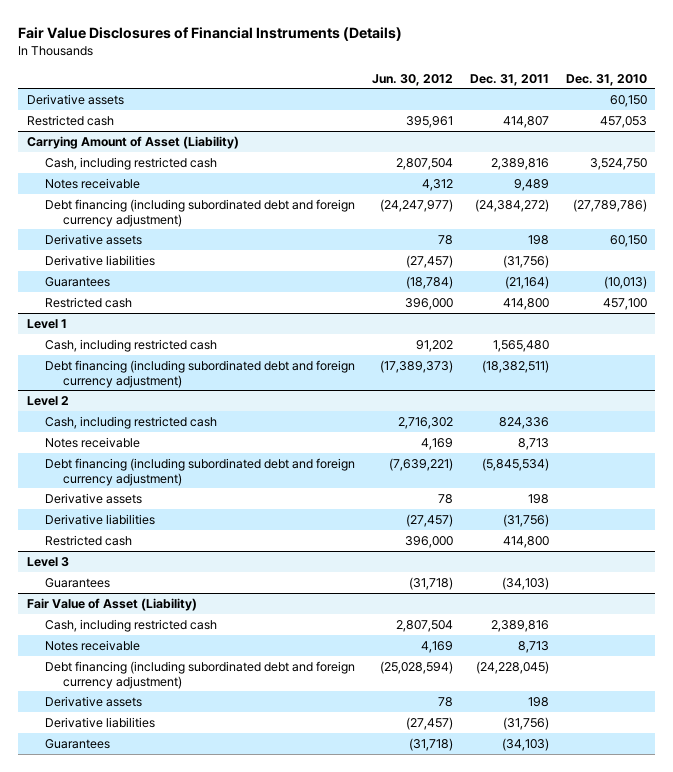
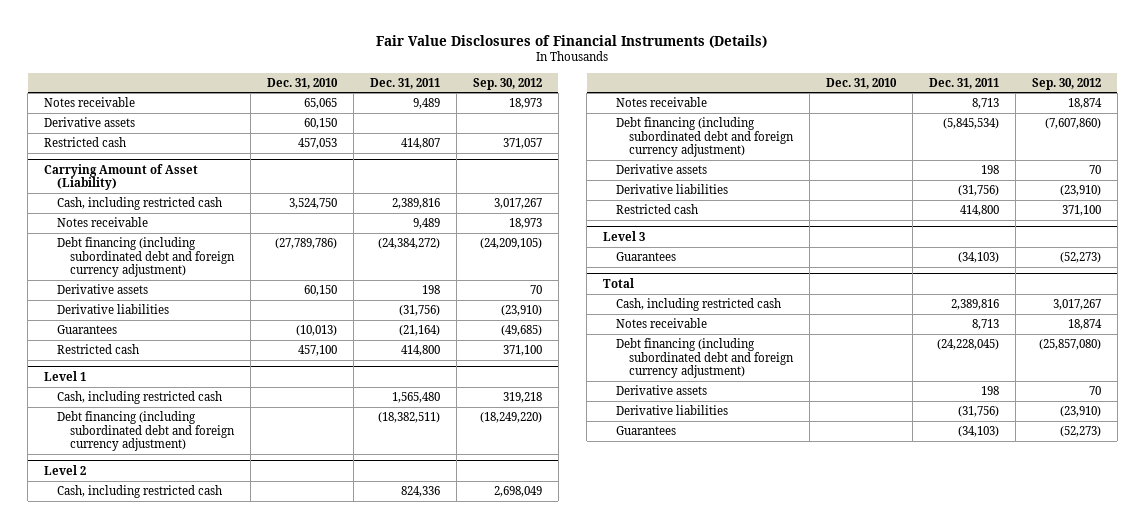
[371,73,453,86] Jun. 30, 2012 -> none
none -> [472,77,542,90] Sep. 30, 2012
none -> [44,97,136,108] Notes receivable
[26,597,197,611] Fair Value of Asset (Liability) -> none
none -> [603,277,635,288] Total

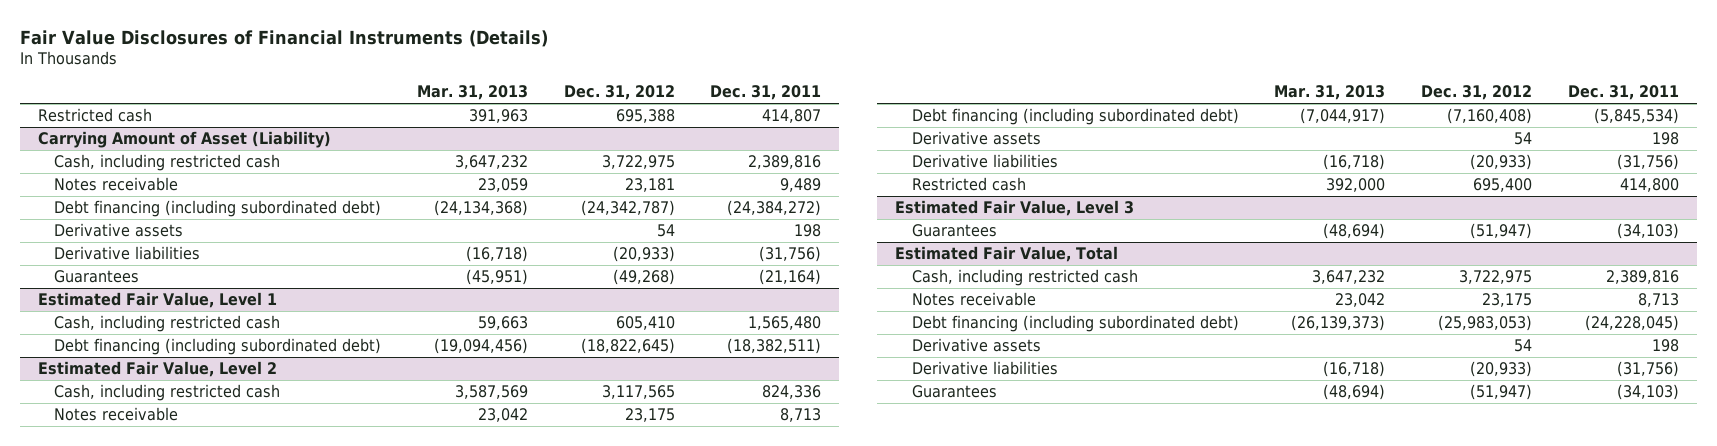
[266,77,338,89] Dec. 31, 2010 -> none
[472,77,542,90] Sep. 30, 2012 -> none
none -> [416,85,528,101] Mar. 31, 2013
none -> [563,85,675,101] Dec. 31, 2012
[44,97,136,108] Notes receivable -> none
[44,117,136,128] Derivative assets -> none
[56,237,235,278] Debt financing (including subordinated debt and foreign currency adjustment) -> [54,200,382,218] Debt financing (including subordinated debt)
[56,344,139,355] Restricted cash -> none
[44,370,87,381] Level 1 -> none
none -> [37,292,277,309] Estimated Fair Value, Level 1
[44,464,87,475] Level 2 -> none
[56,411,235,452] Debt financing (including subordinated debt and foreign currency adjustment) -> [54,338,382,356] Debt financing (including subordinated debt)
none -> [37,361,277,378] Estimated Fair Value, Level 2
[616,117,794,158] Debt financing (including subordinated debt and foreign currency adjustment) -> [911,108,1239,126] Debt financing (including subordinated debt)
[603,230,646,241] Level 3 -> none
none -> [895,200,1135,217] Estimated Fair Value, Level 3
[603,277,635,288] Total -> none
none -> [895,246,1119,263] Estimated Fair Value, Total
[616,338,794,379] Debt financing (including subordinated debt and foreign currency adjustment) -> [911,315,1239,333] Debt financing (including subordinated debt)

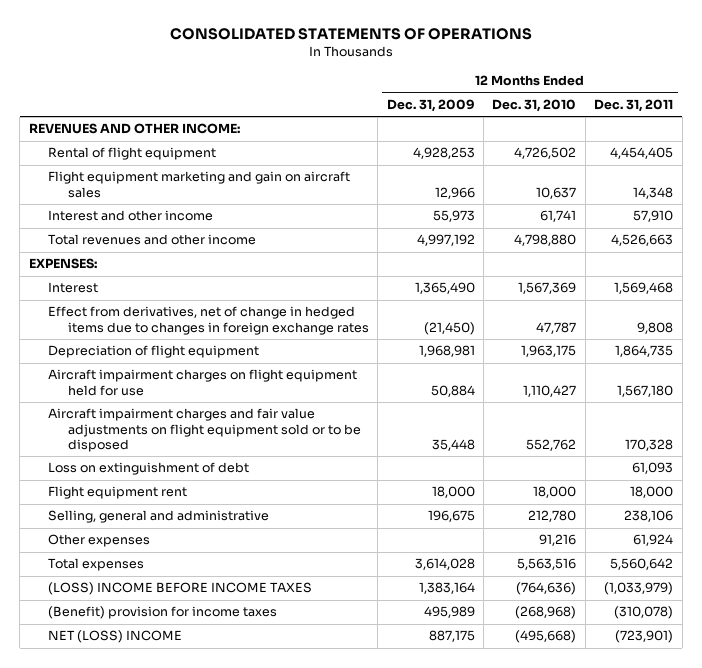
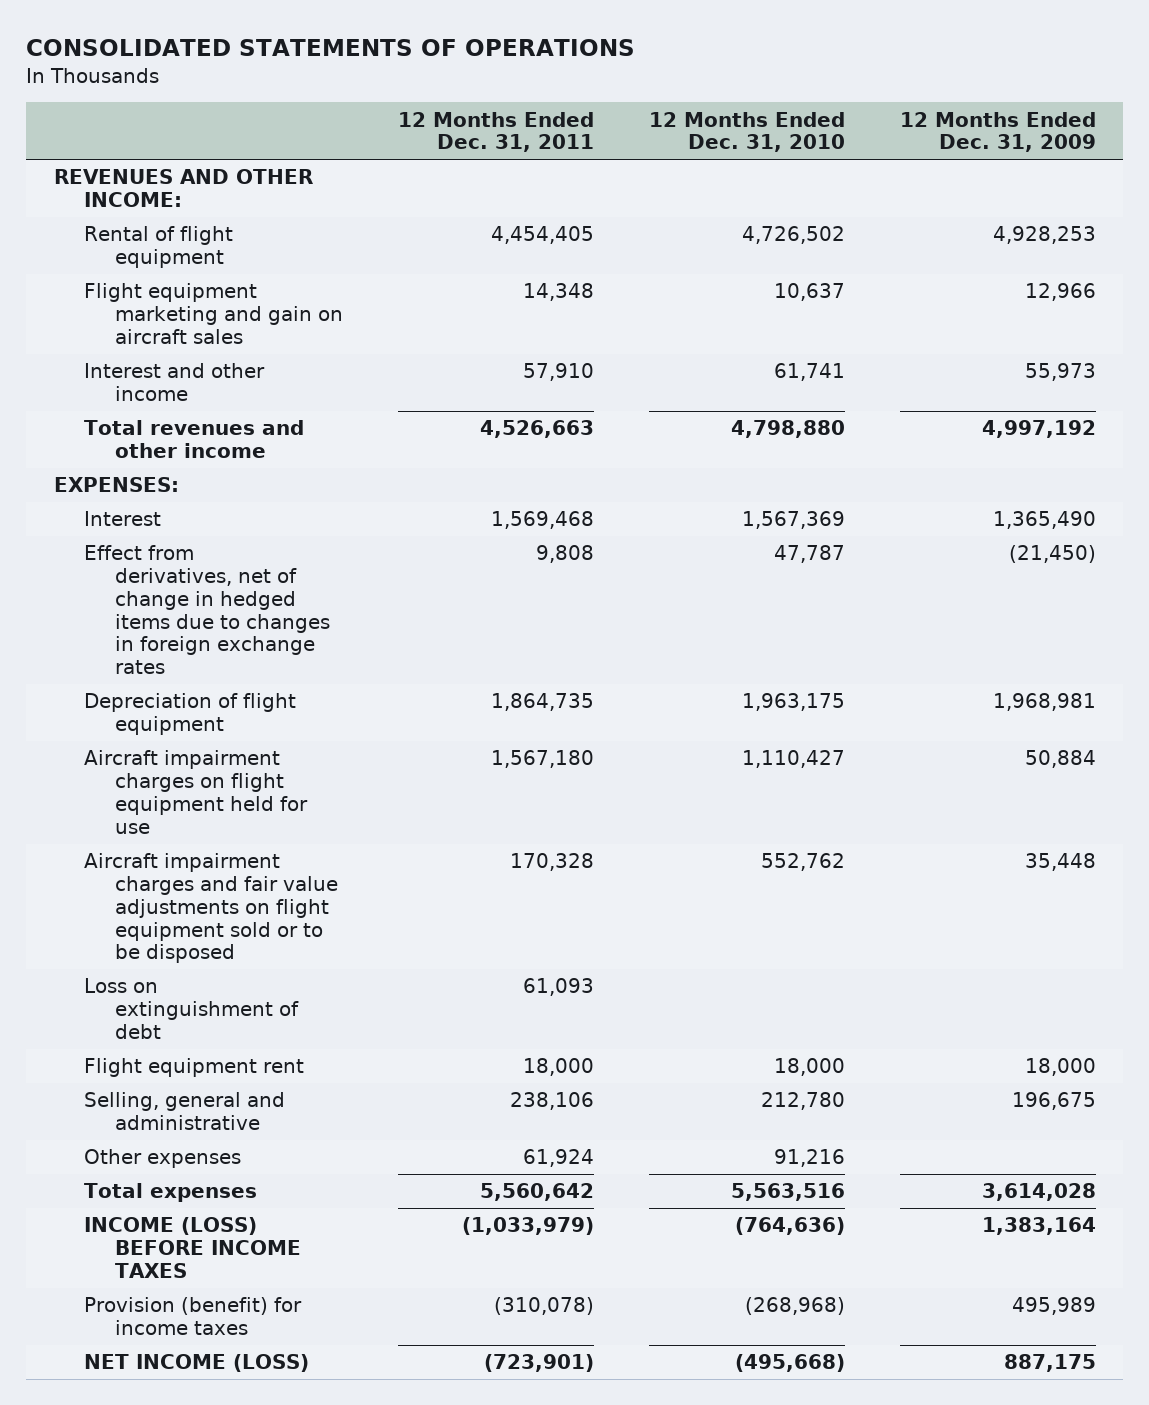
[48,582,313,596] (LOSS) INCOME BEFORE INCOME TAXES -> [84,1217,302,1278] INCOME (LOSS) BEFORE INCOME TAXES
[48,606,278,620] (Benefit) provision for income taxes -> [84,1297,303,1336] Provision (benefit) for income taxes
[48,630,183,644] NET (LOSS) INCOME -> [84,1354,310,1373] NET INCOME (LOSS)

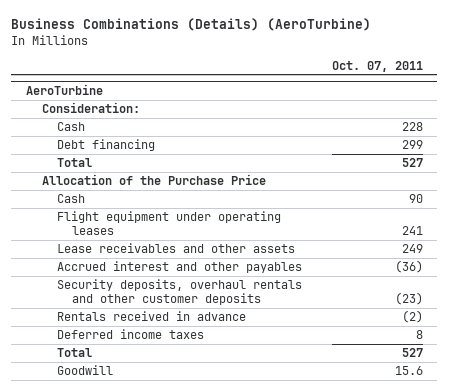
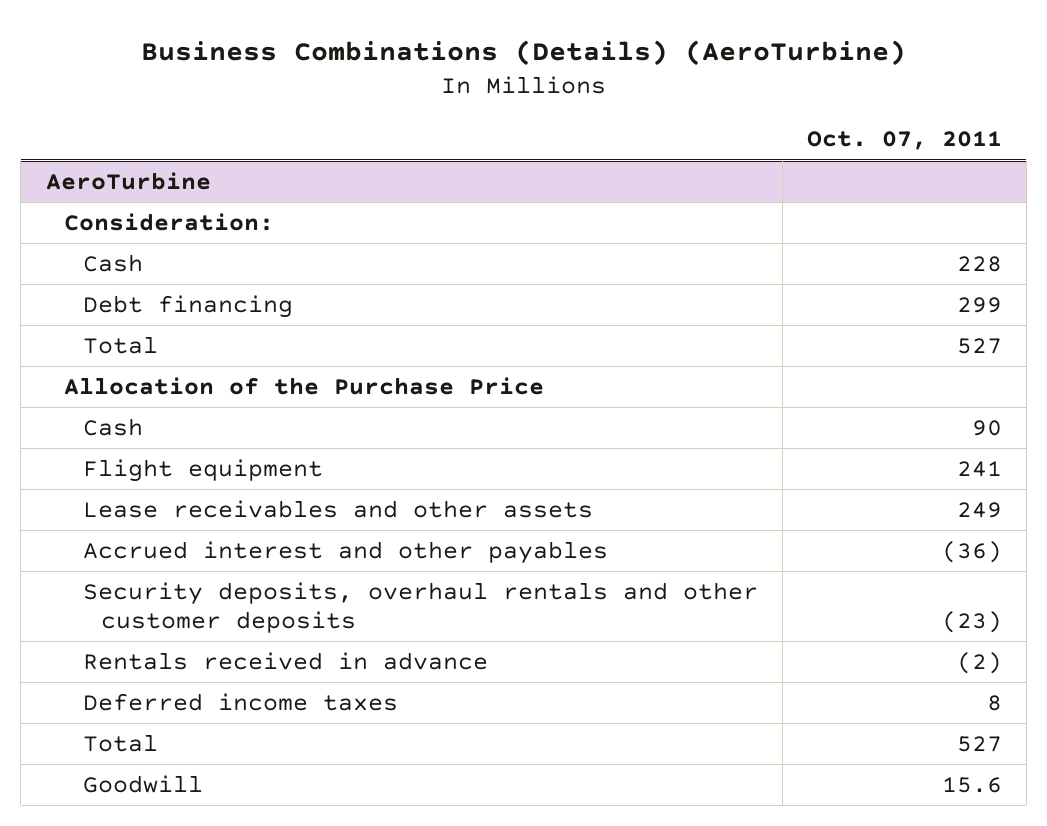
[56,211,281,235] Flight equipment under operating leases -> [82,459,323,483] Flight equipment

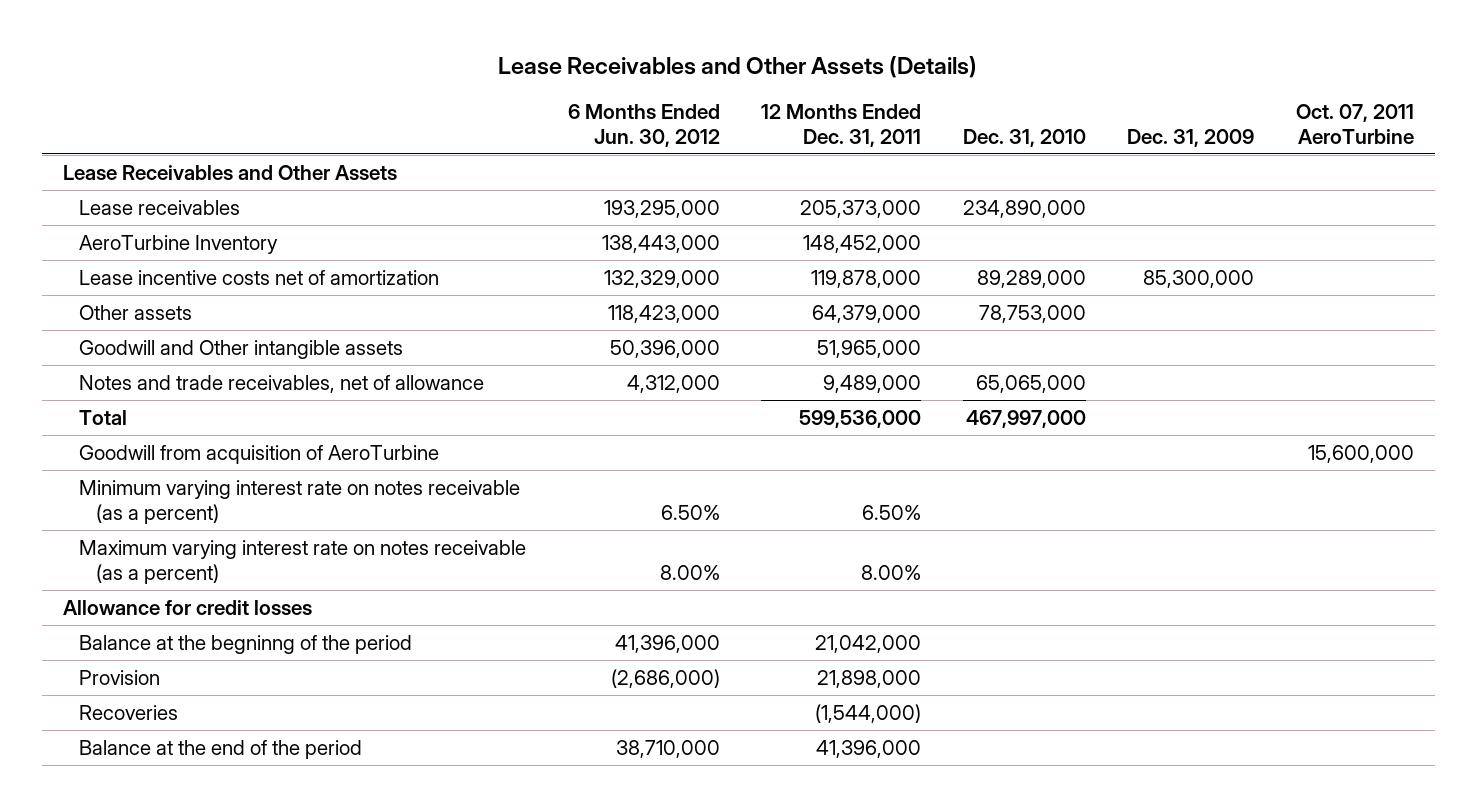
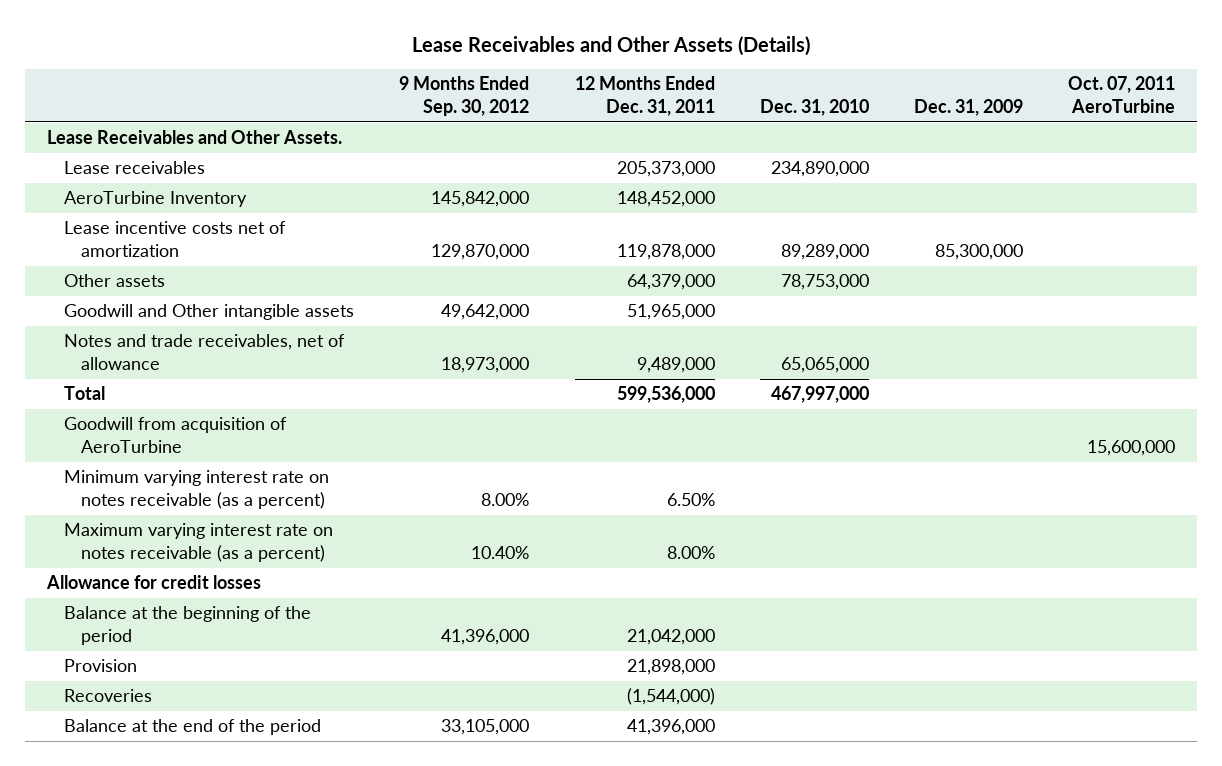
[567,104,720,147] 6 Months Ended Jun. 30, 2012 -> none
none -> [399,76,530,116] 9 Months Ended Sep. 30, 2012
[62,165,397,181] Lease Receivables and Other Assets -> [47,130,343,145] Lease Receivables and Other Assets.
[79,635,413,655] Balance at the begninng of the period -> [64,606,312,645] Balance at the beginning of the period

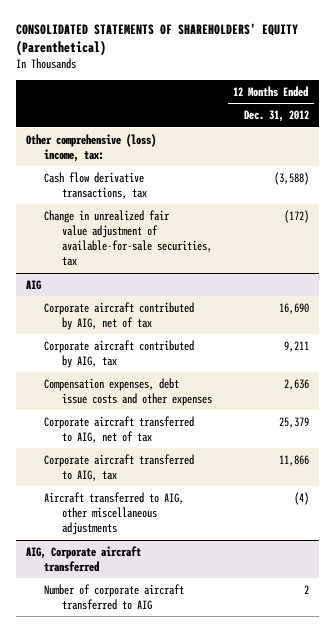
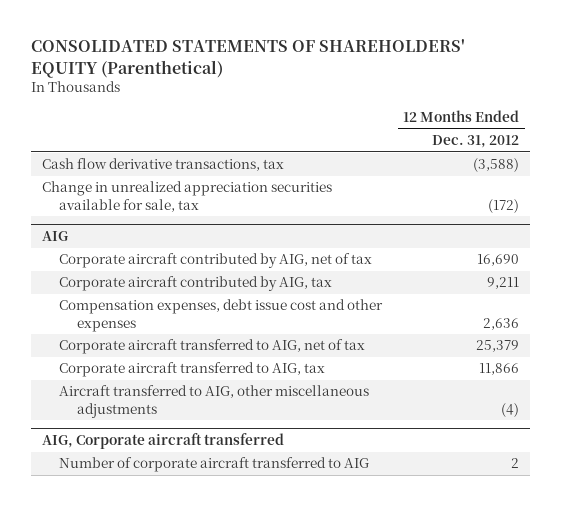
[26,133,157,162] Other comprehensive (loss) income, tax: -> none
[44,209,213,267] Change in unrealized fair value adjustment of available-for-sale securities, tax -> [41,181,332,212] Change in unrealized appreciation securities available for sale, tax
[44,377,213,406] Compensation expenses, debt issue costs and other expenses -> [59,299,384,332] Compensation expenses, debt issue cost and other expenses

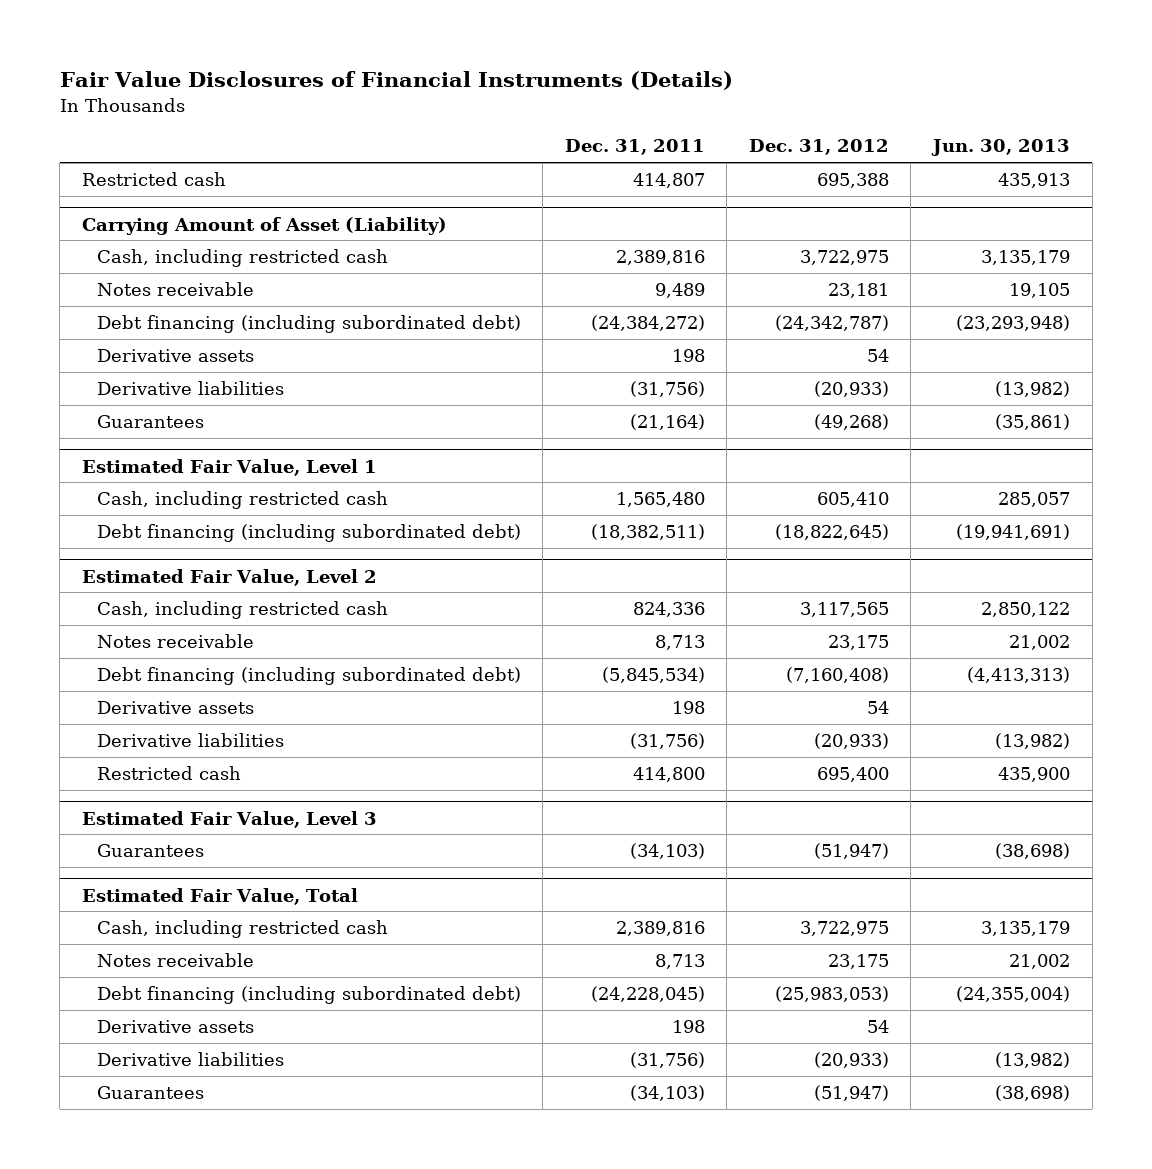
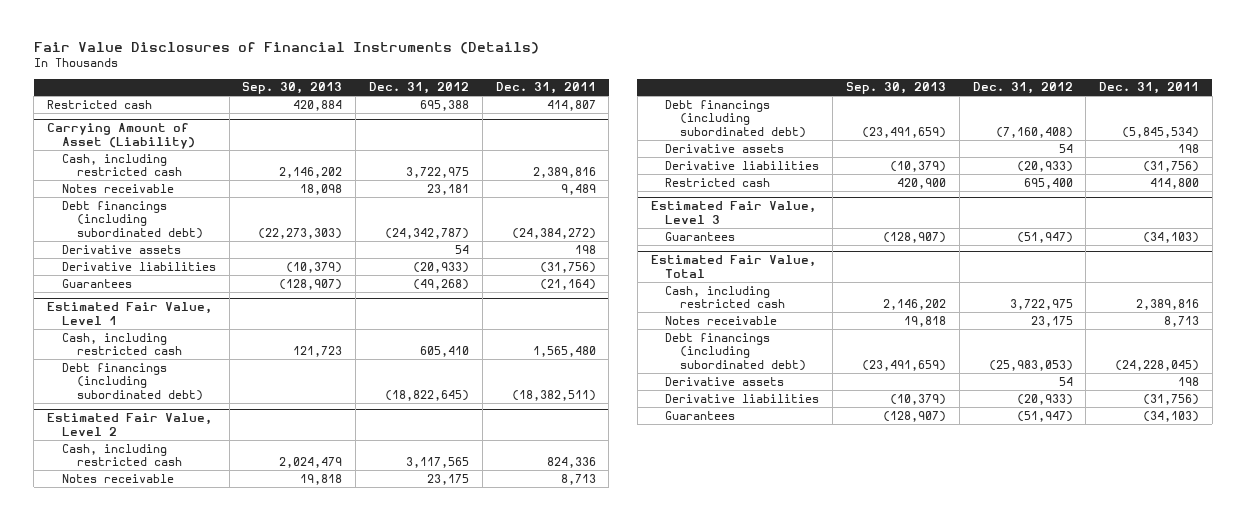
[930,139,1070,157] Jun. 30, 2013 -> none
none -> [242,82,343,95] Sep. 30, 2013
[96,314,521,333] Debt financing (including subordinated debt) -> [61,200,203,239] Debt financings (including subordinated debt)
[96,523,521,542] Debt financing (including subordinated debt) -> [61,362,203,401] Debt financings (including subordinated debt)
[96,666,521,685] Debt financing (including subordinated debt) -> [665,99,807,138] Debt financings (including subordinated debt)
[96,985,521,1004] Debt financing (including subordinated debt) -> [665,332,807,371] Debt financings (including subordinated debt)

